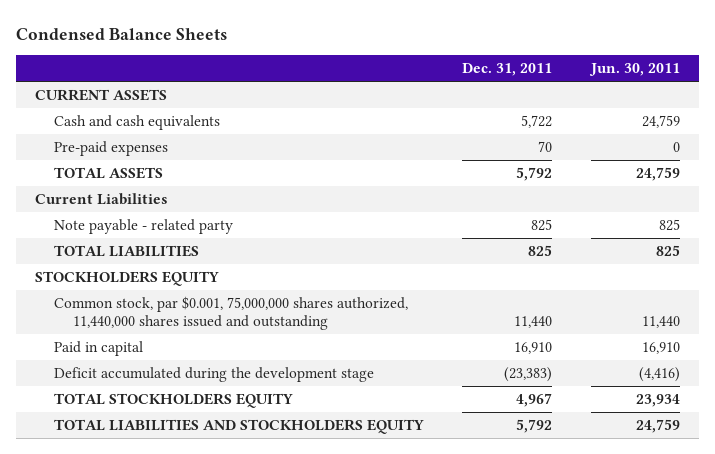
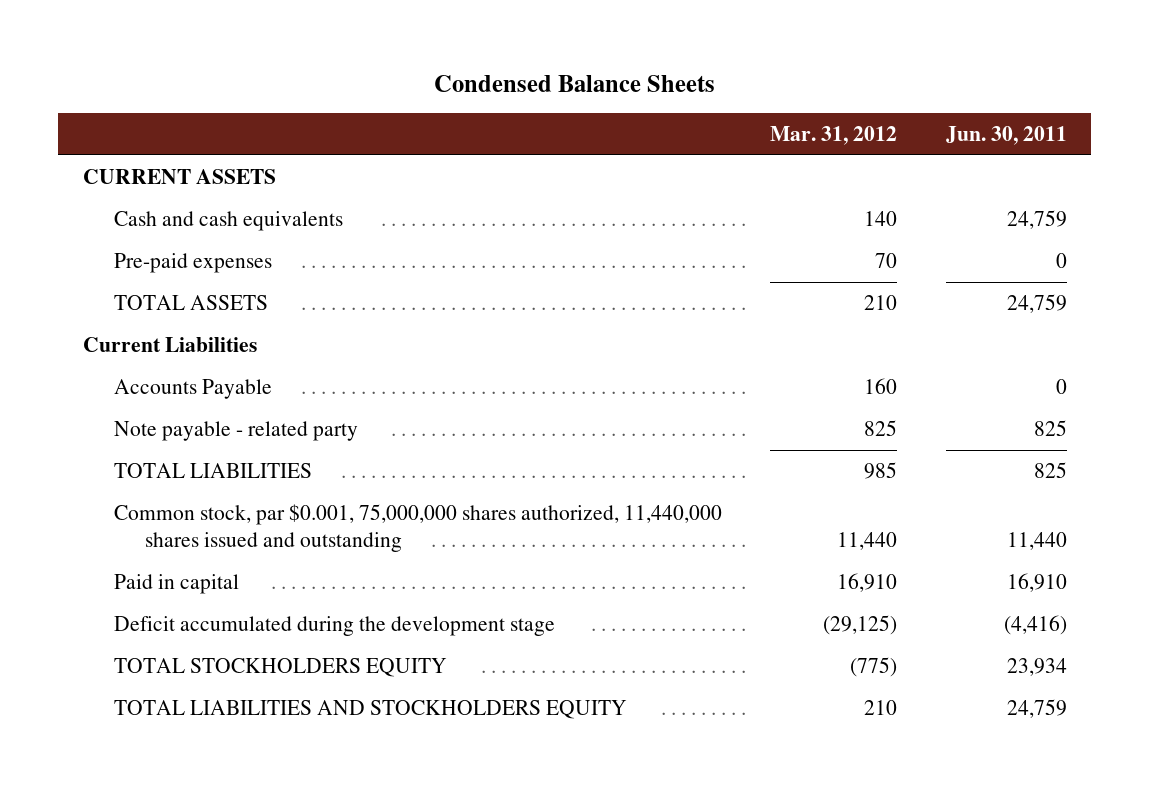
[462,63,553,77] Dec. 31, 2011 -> none
none -> [770,125,898,145] Mar. 31, 2012
none -> [113,378,272,399] Accounts Payable
[35,271,220,287] STOCKHOLDERS EQUITY -> none

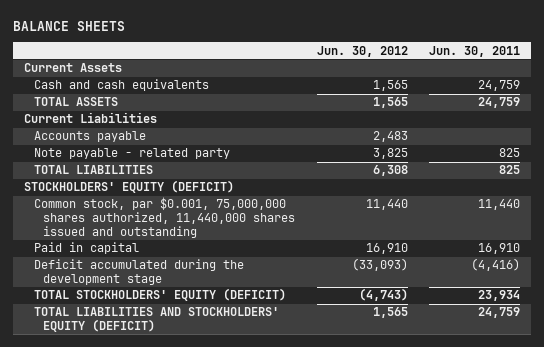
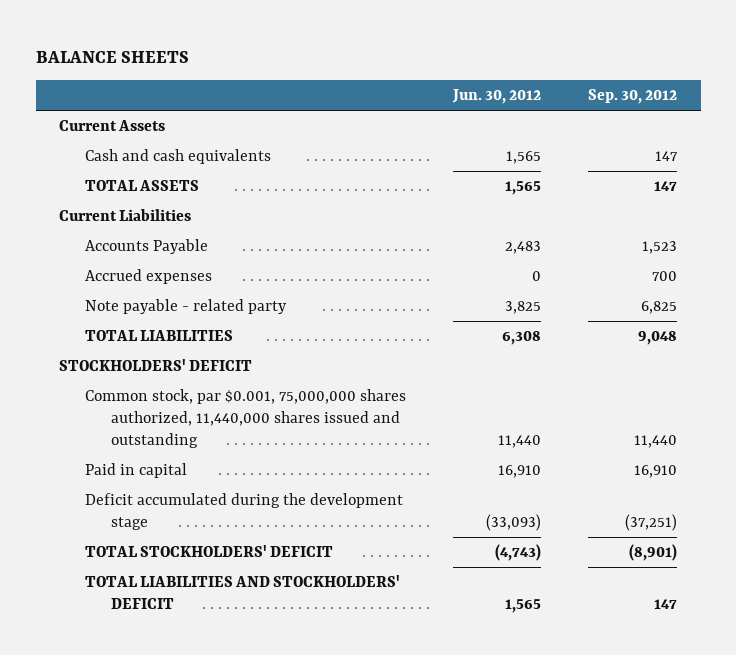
[428,45,520,57] Jun. 30, 2011 -> none
none -> [588,89,678,105] Sep. 30, 2012
[33,131,146,143] Accounts payable -> [84,238,208,254] Accounts Payable
none -> [84,268,212,284] Accrued expenses
[23,180,234,194] STOCKHOLDERS' EQUITY (DEFICIT) -> [59,358,253,371] STOCKHOLDERS' DEFICIT
[33,288,286,302] TOTAL STOCKHOLDERS' EQUITY (DEFICIT) -> [84,544,333,557] TOTAL STOCKHOLDERS' DEFICIT
[33,307,279,333] TOTAL LIABILITIES AND STOCKHOLDERS' EQUITY (DEFICIT) -> [84,574,400,609] TOTAL LIABILITIES AND STOCKHOLDERS' DEFICIT

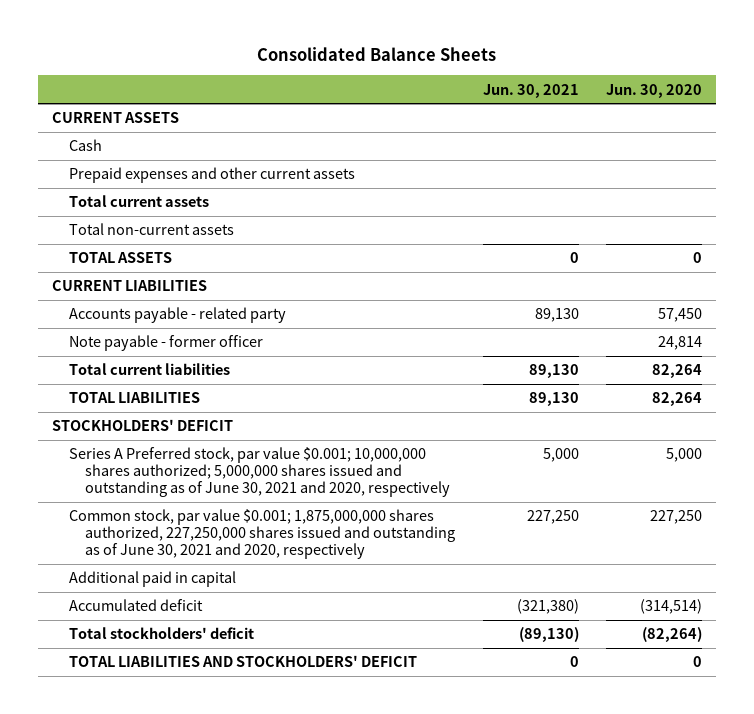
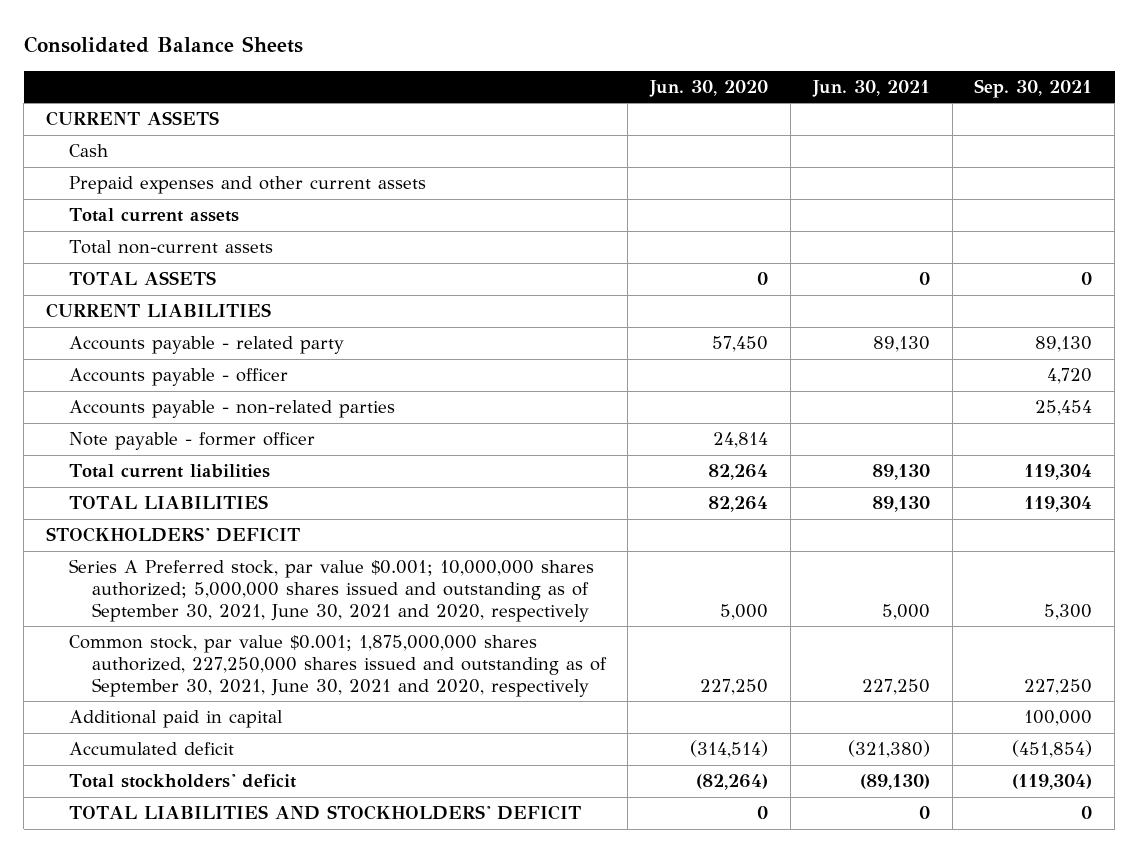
none -> [974,78,1093,98] Sep. 30, 2021
none -> [68,368,288,387] Accounts payable - officer
none -> [68,400,395,419] Accounts payable - non-related parties
[68,447,450,498] Series A Preferred stock, par value $0.001; 10,000,000 shares authorized; 5,000,000 shares issued and outstanding as of June 30, 2021 and 2020, respectively -> [68,559,594,622] Series A Preferred stock, par value $0.001; 10,000,000 shares authorized; 5,000,000 shares issued and outstanding as of September 30, 2021, June 30, 2021 and 2020, respectively
[68,509,455,560] Common stock, par value $0.001; 1,875,000,000 shares authorized, 227,250,000 shares issued and outstanding as of June 30, 2021 and 2020, respectively -> [68,635,607,697] Common stock, par value $0.001; 1,875,000,000 shares authorized, 227,250,000 shares issued and outstanding as of September 30, 2021, June 30, 2021 and 2020, respectively

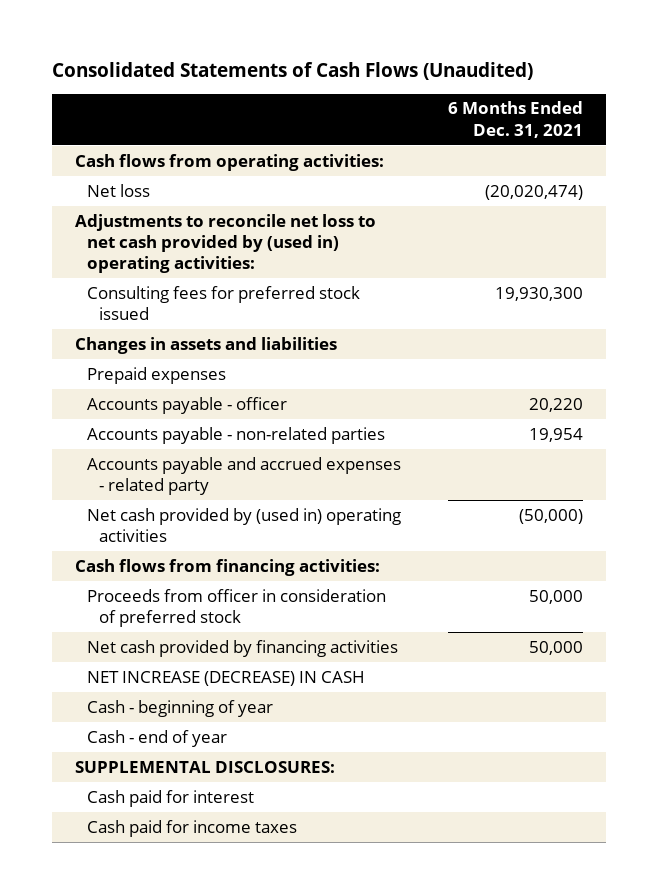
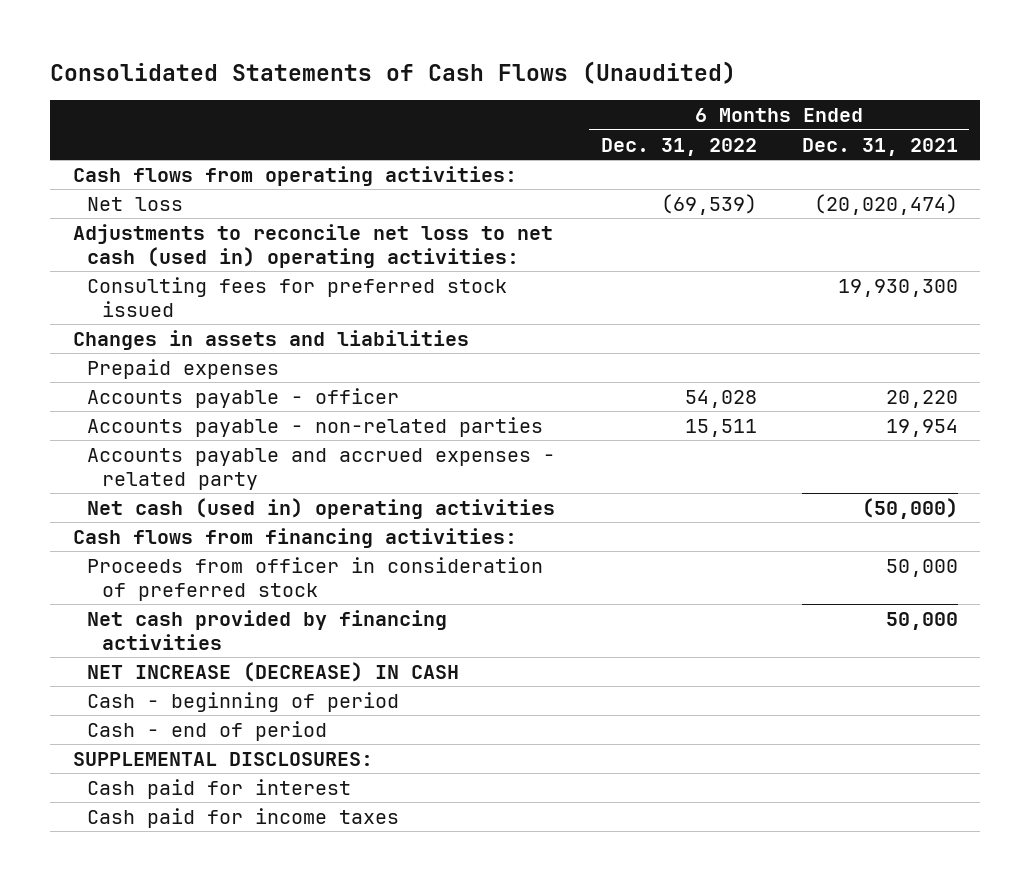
none -> [600,137,757,156] Dec. 31, 2022
[75,213,377,274] Adjustments to reconcile net loss to net cash provided by (used in) operating activities: -> [72,223,553,268] Adjustments to reconcile net loss to net cash (used in) operating activities:
[87,507,402,543] Net cash provided by (used in) operating activities -> [87,497,556,519] Net cash (used in) operating activities
[87,699,274,717] Cash - beginning of year -> [87,691,400,712] Cash - beginning of period
[87,729,228,747] Cash - end of year -> [87,720,328,741] Cash - end of period

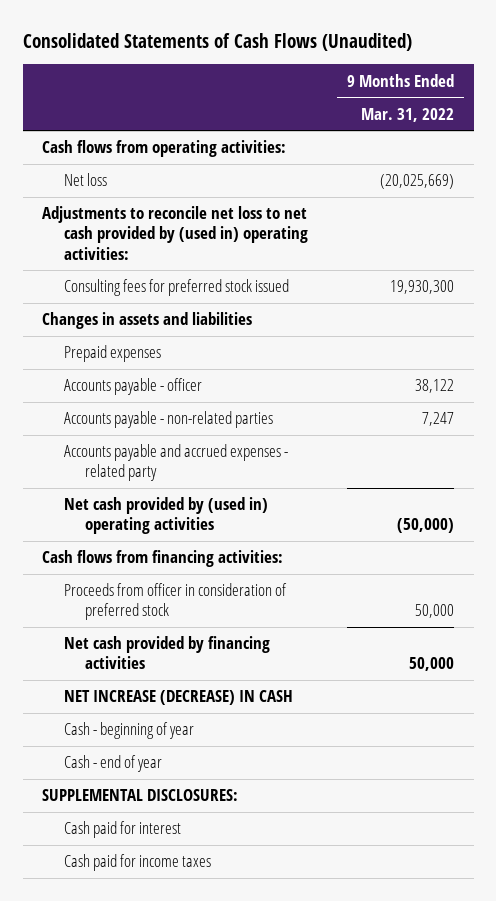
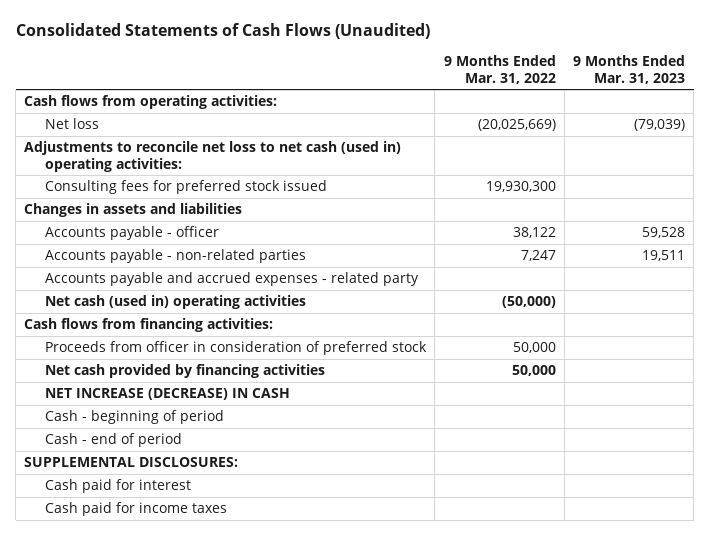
none -> [572,55,685,84] 9 Months Ended Mar. 31, 2023
[42,206,308,260] Adjustments to reconcile net loss to net cash provided by (used in) operating activities: -> [24,141,402,172] Adjustments to reconcile net loss to net cash (used in) operating activities:
[63,345,161,363] Prepaid expenses -> none
[63,497,268,535] Net cash provided by (used in) operating activities -> [45,295,307,310] Net cash (used in) operating activities
[63,722,194,740] Cash - beginning of year -> [45,410,225,425] Cash - beginning of period
[63,755,162,773] Cash - end of year -> [45,433,183,448] Cash - end of period

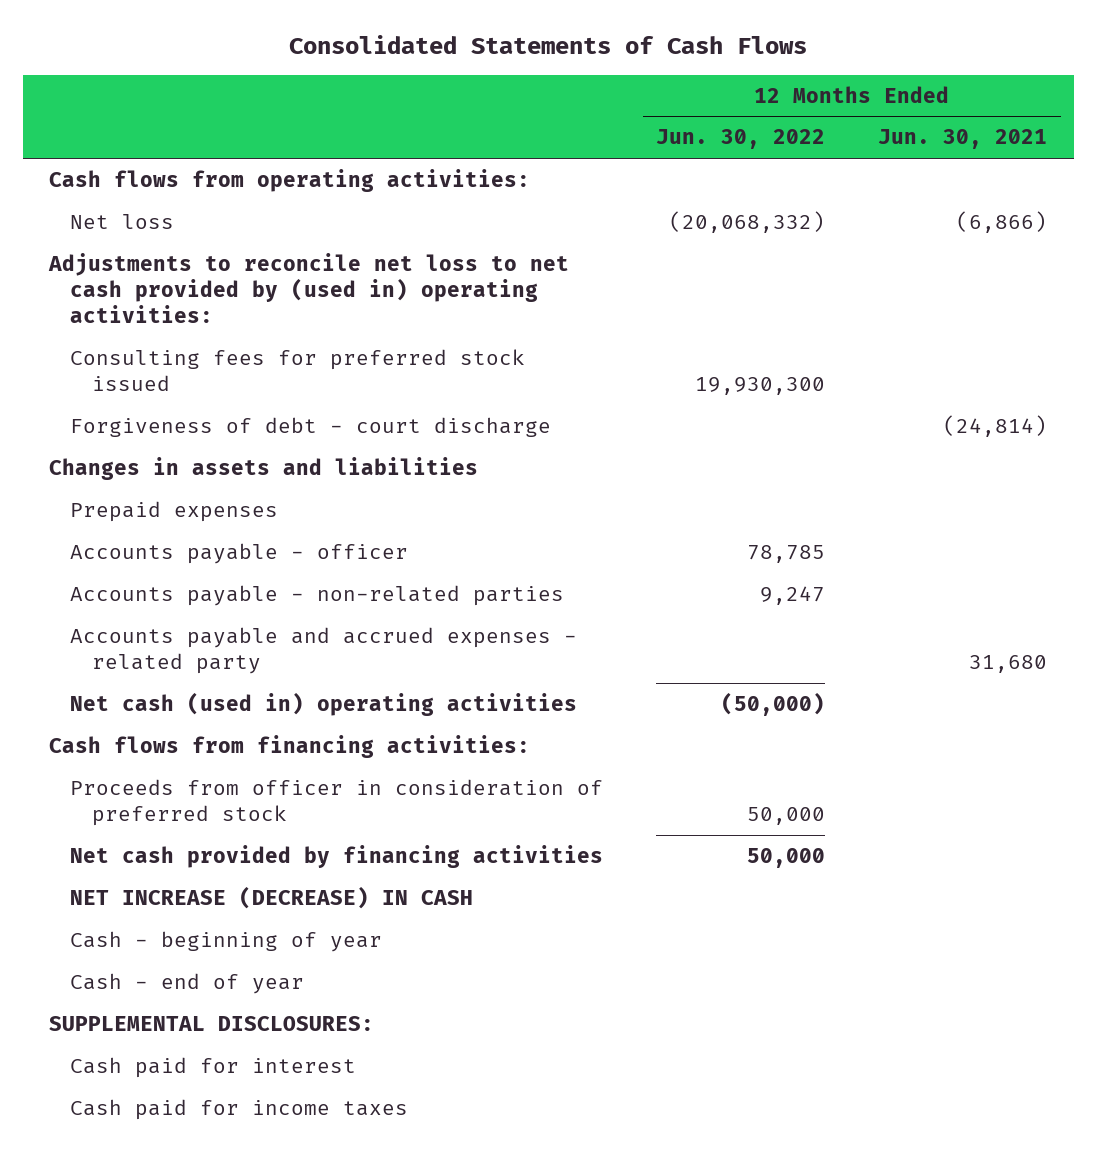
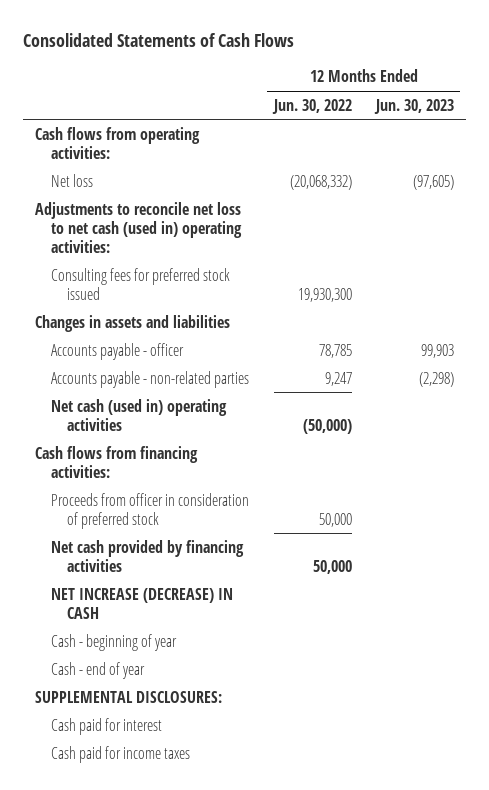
[878,129,1048,150] Jun. 30, 2021 -> none
none -> [373,98,454,114] Jun. 30, 2023
[48,252,570,324] Adjustments to reconcile net loss to net cash provided by (used in) operating activities: -> [35,201,243,253] Adjustments to reconcile net loss to net cash (used in) operating activities:
[70,416,552,437] Forgiveness of debt - court discharge -> none
[70,500,279,522] Prepaid expenses -> none
[70,626,578,675] Accounts payable and accrued expenses - related party -> none

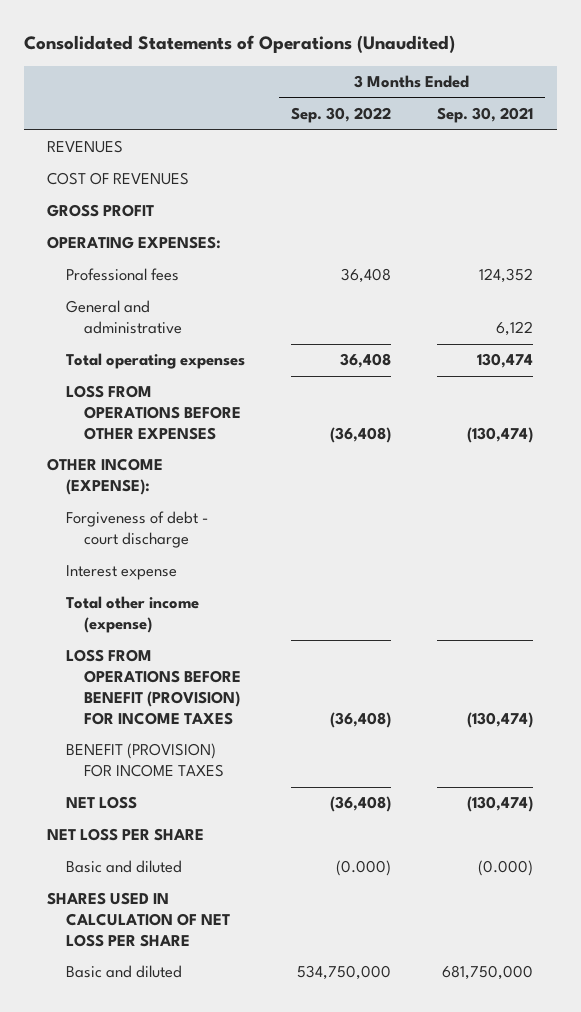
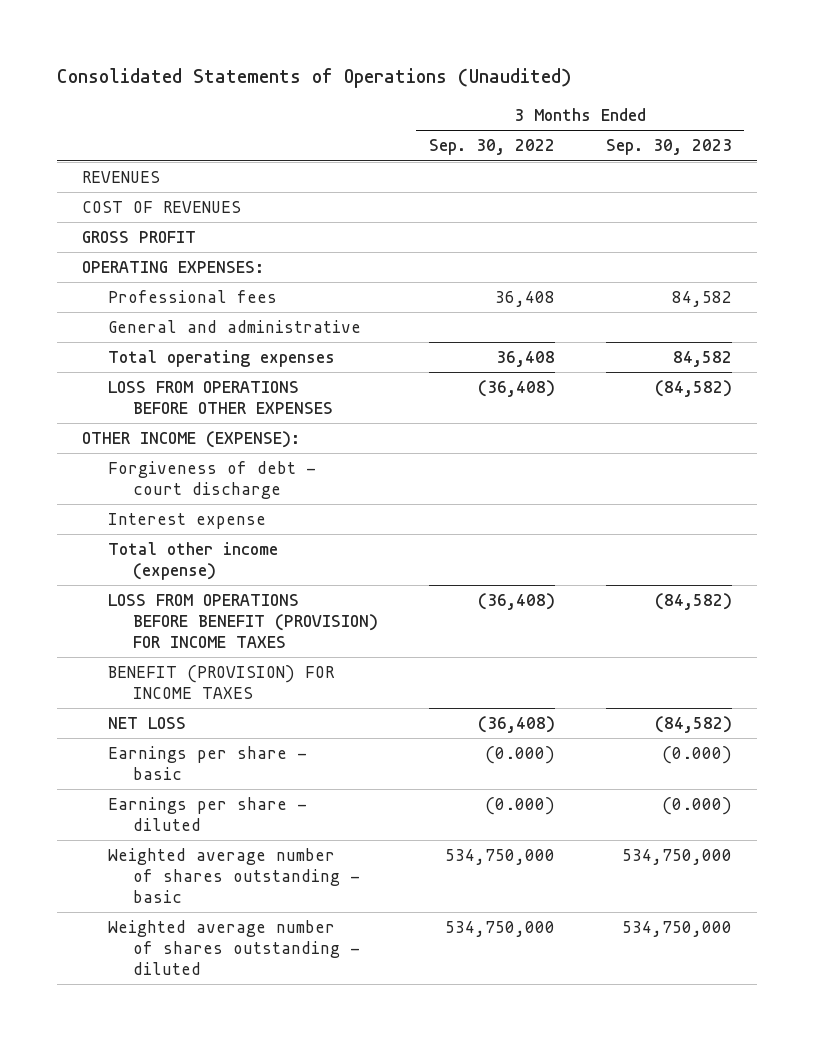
[437,107,534,124] Sep. 30, 2021 -> none
none -> [605,139,732,156] Sep. 30, 2023
[47,828,205,842] NET LOSS PER SHARE -> none
[47,892,230,947] SHARES USED IN CALCULATION OF NET LOSS PER SHARE -> none
[65,860,182,874] Basic and diluted -> [107,745,307,780] Earnings per share - basic
none -> [107,796,307,831] Earnings per share - diluted
[65,965,182,979] Basic and diluted -> [107,847,360,903] Weighted average number of shares outstanding - basic
none -> [107,919,360,975] Weighted average number of shares outstanding - diluted

